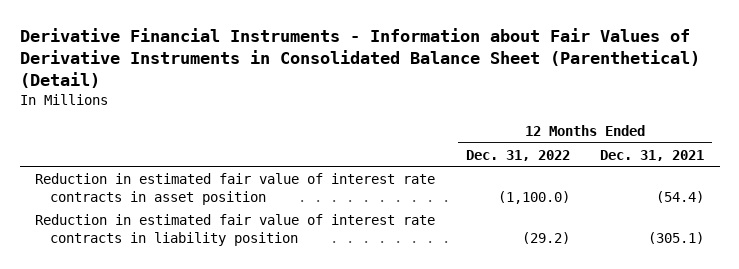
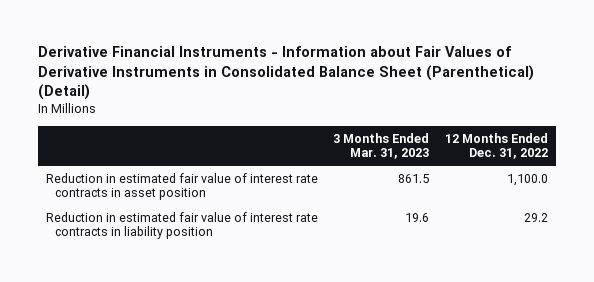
[600,149,705,161] Dec. 31, 2021 -> none
none -> [333,132,430,160] 3 Months Ended Mar. 31, 2023
[497,190,570,204] (1,100.0) -> [507,173,549,186] 1,100.0
[521,231,570,244] (29.2) -> [524,212,549,222] 29.2

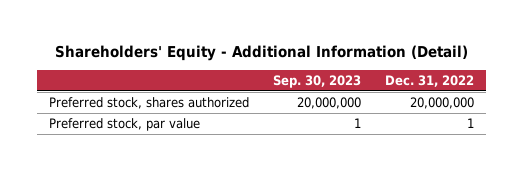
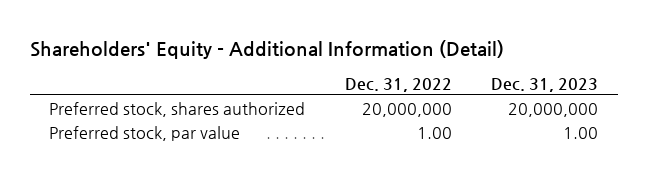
[273,75,362,89] Sep. 30, 2023 -> none
none -> [490,77,598,92] Dec. 31, 2023
[467,118,475,129] 1 -> [416,126,452,139] 1.00

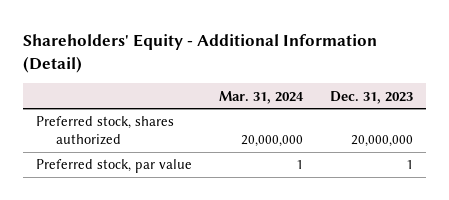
[344,77,452,92] Dec. 31, 2022 -> none
none -> [219,90,305,104] Mar. 31, 2024
[562,126,598,139] 1.00 -> [405,160,413,170] 1

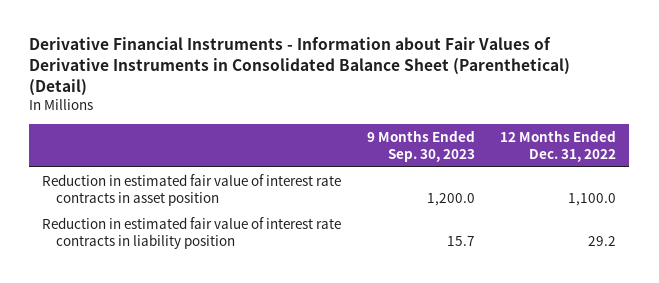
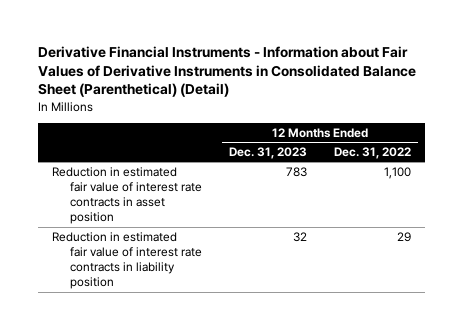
[366,129,475,162] 9 Months Ended Sep. 30, 2023 -> none
none -> [228,147,307,160] Dec. 31, 2023
[568,192,617,206] 1,100.0 -> [384,166,412,179] 1,100
[588,235,617,246] 29.2 -> [397,231,412,242] 29

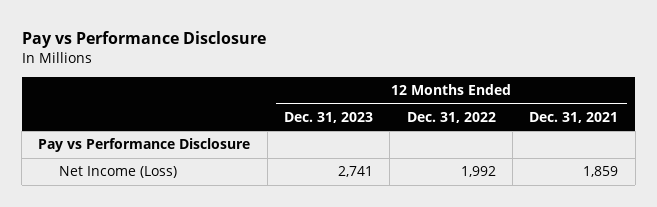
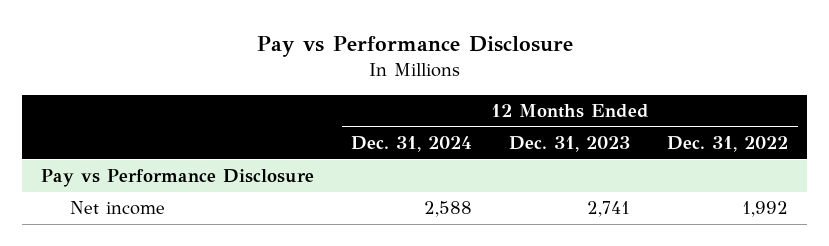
[529,111,619,123] Dec. 31, 2021 -> none
none -> [350,136,472,153] Dec. 31, 2024
[59,166,178,179] Net Income (Loss) -> [70,201,166,216] Net income

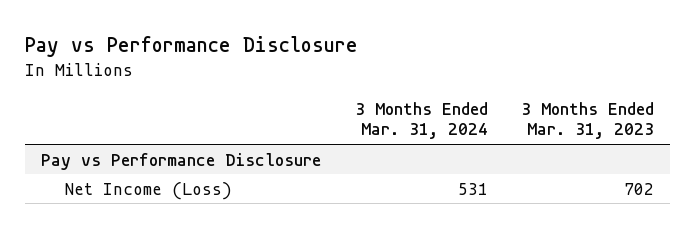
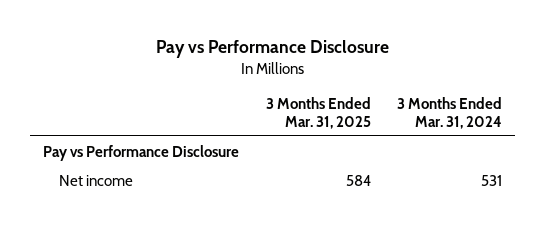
[520,101,654,140] 3 Months Ended Mar. 31, 2023 -> none
none -> [265,96,371,129] 3 Months Ended Mar. 31, 2025
[65,181,233,200] Net Income (Loss) -> [59,174,134,186] Net income

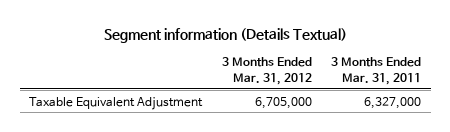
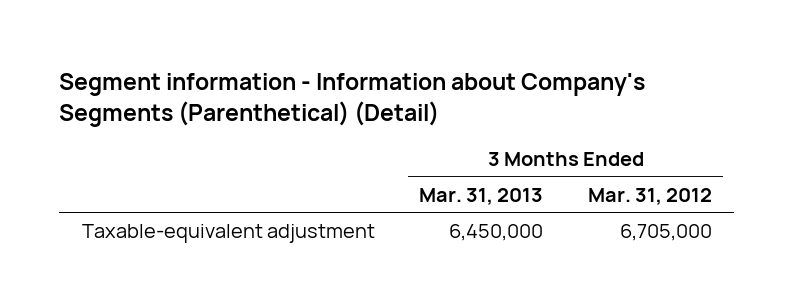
[104,27,348,43] Segment information (Details Textual) -> [59,73,646,127] Segment information - Information about Company's Segments (Parenthetical) (Detail)
[330,57,421,85] 3 Months Ended Mar. 31, 2011 -> none
none -> [419,187,544,205] Mar. 31, 2013
[29,96,204,110] Taxable Equivalent Adjustment -> [81,224,375,244] Taxable-equivalent adjustment

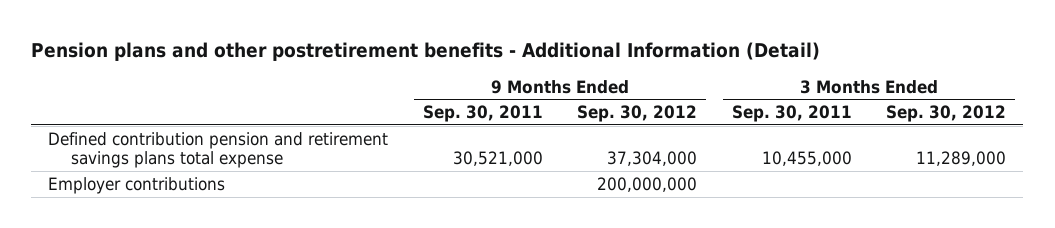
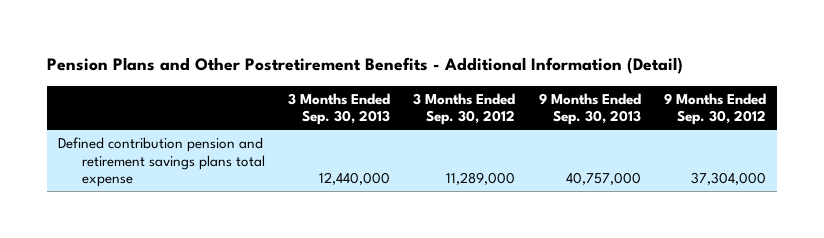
[31,42,821,62] Pension plans and other postretirement benefits - Additional Information (Detail) -> [46,57,683,75] Pension Plans and Other Postretirement Benefits - Additional Information (Detail)
[422,105,543,123] Sep. 30, 2011 -> none
[731,105,852,123] Sep. 30, 2011 -> none
none -> [288,92,391,126] 3 Months Ended Sep. 30, 2013
none -> [538,92,641,126] 9 Months Ended Sep. 30, 2013
[48,176,226,194] Employer contributions -> none

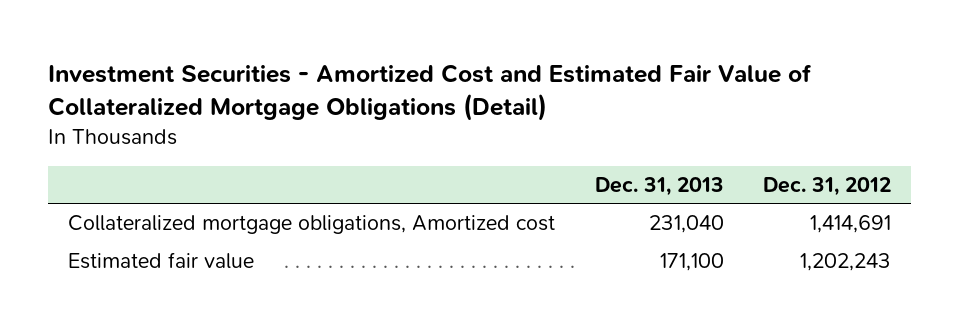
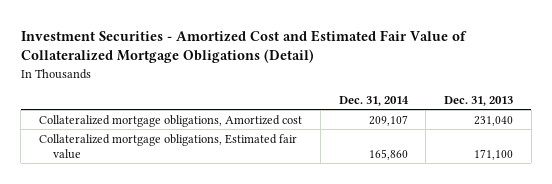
[763,176,892,196] Dec. 31, 2012 -> none
none -> [338,95,409,106] Dec. 31, 2014
[68,252,255,270] Estimated fair value -> [39,133,298,159] Collateralized mortgage obligations, Estimated fair value

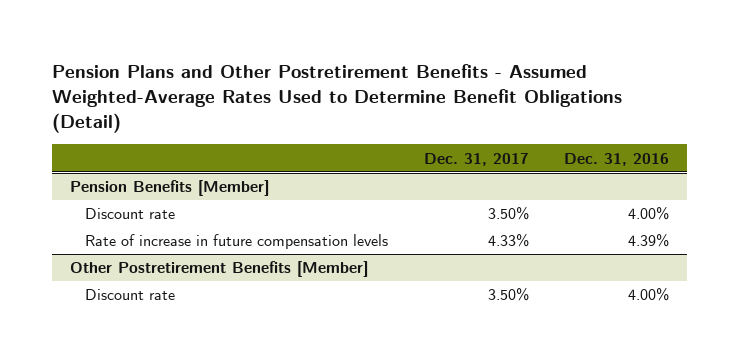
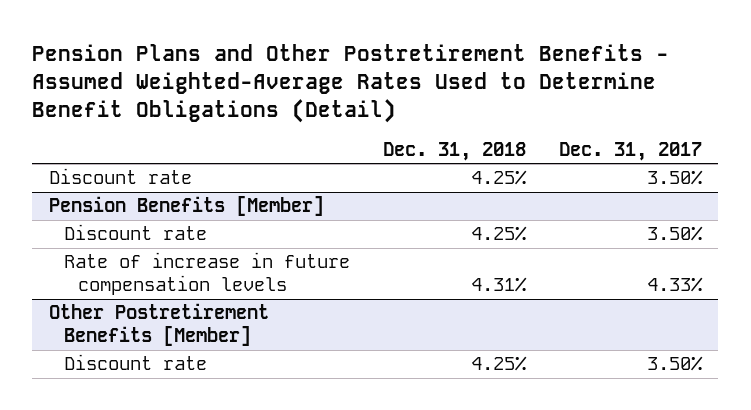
[564,152,670,166] Dec. 31, 2016 -> none
none -> [382,141,526,161] Dec. 31, 2018
none -> [48,168,192,185] Discount rate

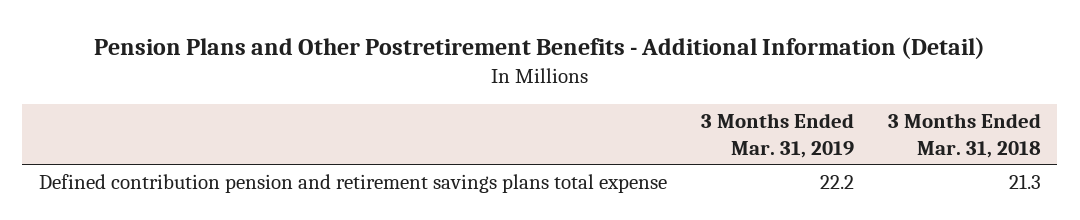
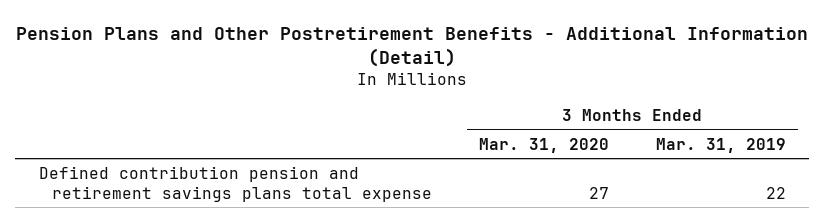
[887,112,1041,158] 3 Months Ended Mar. 31, 2018 -> none
none -> [478,137,609,153] Mar. 31, 2020
[819,174,854,189] 22.2 -> [765,186,786,199] 22

